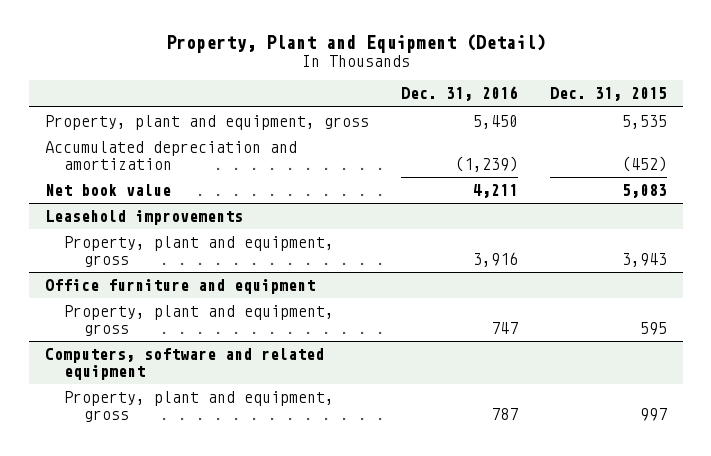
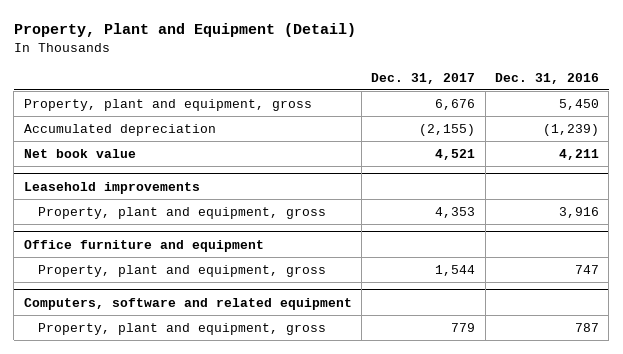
[549,87,667,102] Dec. 31, 2015 -> none
none -> [371,72,476,84] Dec. 31, 2017
[44,141,297,171] Accumulated depreciation and amortization -> [23,123,216,136] Accumulated depreciation

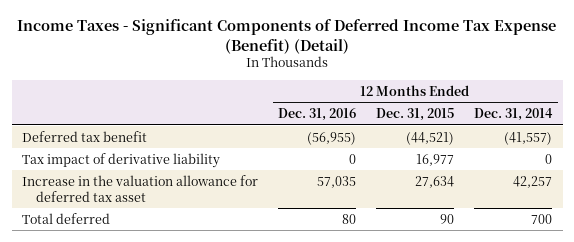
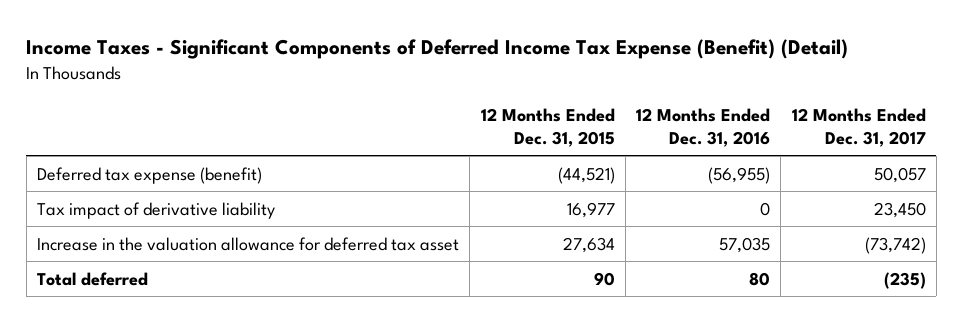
[474,108,554,122] Dec. 31, 2014 -> none
none -> [791,107,926,147] 12 Months Ended Dec. 31, 2017
[21,130,147,142] Deferred tax benefit -> [37,166,263,184] Deferred tax expense (benefit)

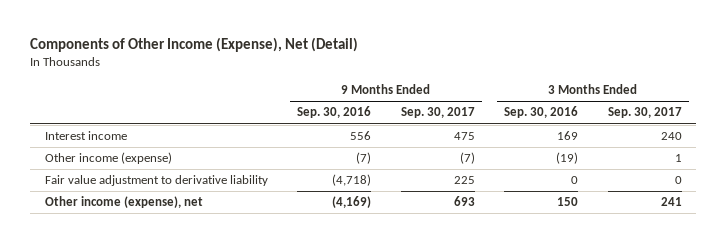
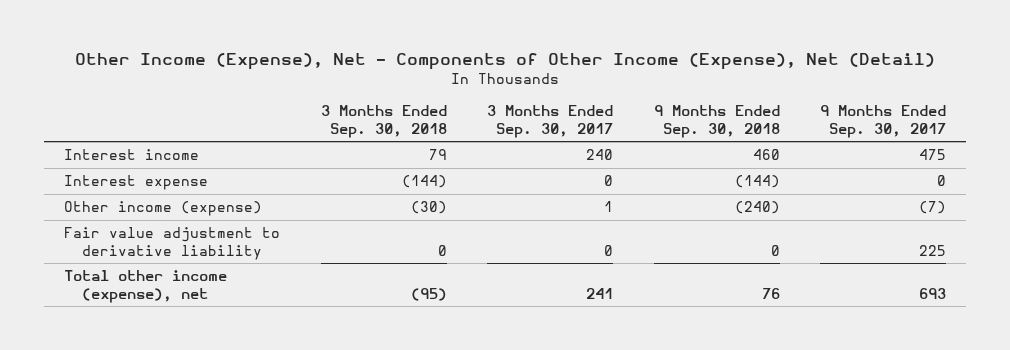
[29,37,358,53] Components of Other Income (Expense), Net (Detail) -> [75,53,936,71] Other Income (Expense), Net - Components of Other Income (Expense), Net (Detail)
[297,106,372,119] Sep. 30, 2016 -> none
[504,106,579,119] Sep. 30, 2016 -> none
none -> [320,104,447,138] 3 Months Ended Sep. 30, 2018
none -> [653,104,780,138] 9 Months Ended Sep. 30, 2018
none -> [64,175,209,191] Interest expense
[44,196,203,209] Other income (expense), net -> [64,270,228,303] Total other income (expense), net

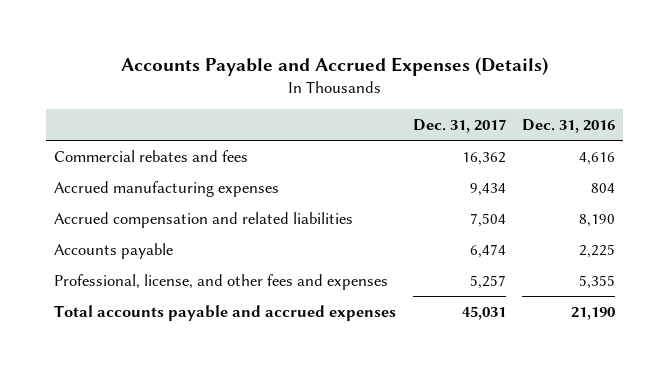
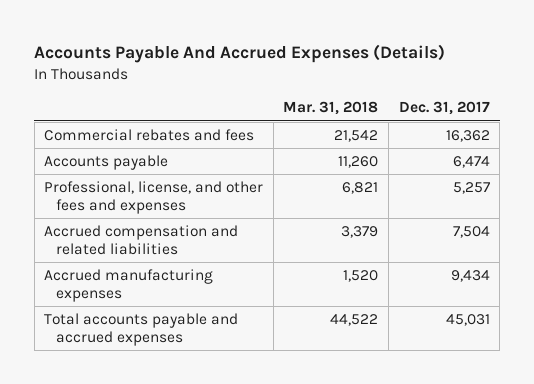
[120,57,548,77] Accounts Payable and Accrued Expenses (Details) -> [34,44,446,64] Accounts Payable And Accrued Expenses (Details)
[522,119,616,134] Dec. 31, 2016 -> none
none -> [283,101,379,116] Mar. 31, 2018
[54,211,354,228] Accrued compensation and related liabilities -> [44,224,239,255] Accrued compensation and related liabilities
[54,180,280,197] Accrued manufacturing expenses -> [44,268,214,302] Accrued manufacturing expenses

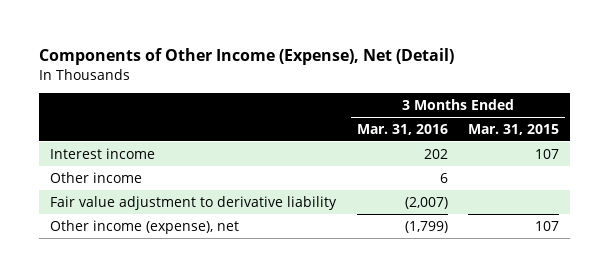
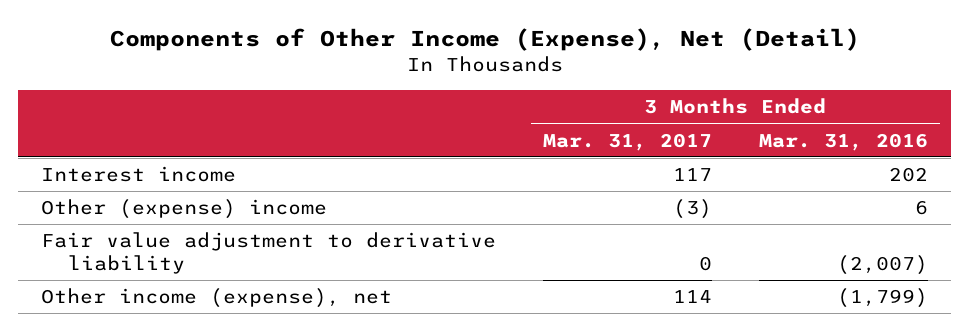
[468,124,560,136] Mar. 31, 2015 -> none
none -> [543,132,713,151] Mar. 31, 2017
[49,171,142,183] Other income -> [41,199,328,220] Other (expense) income

